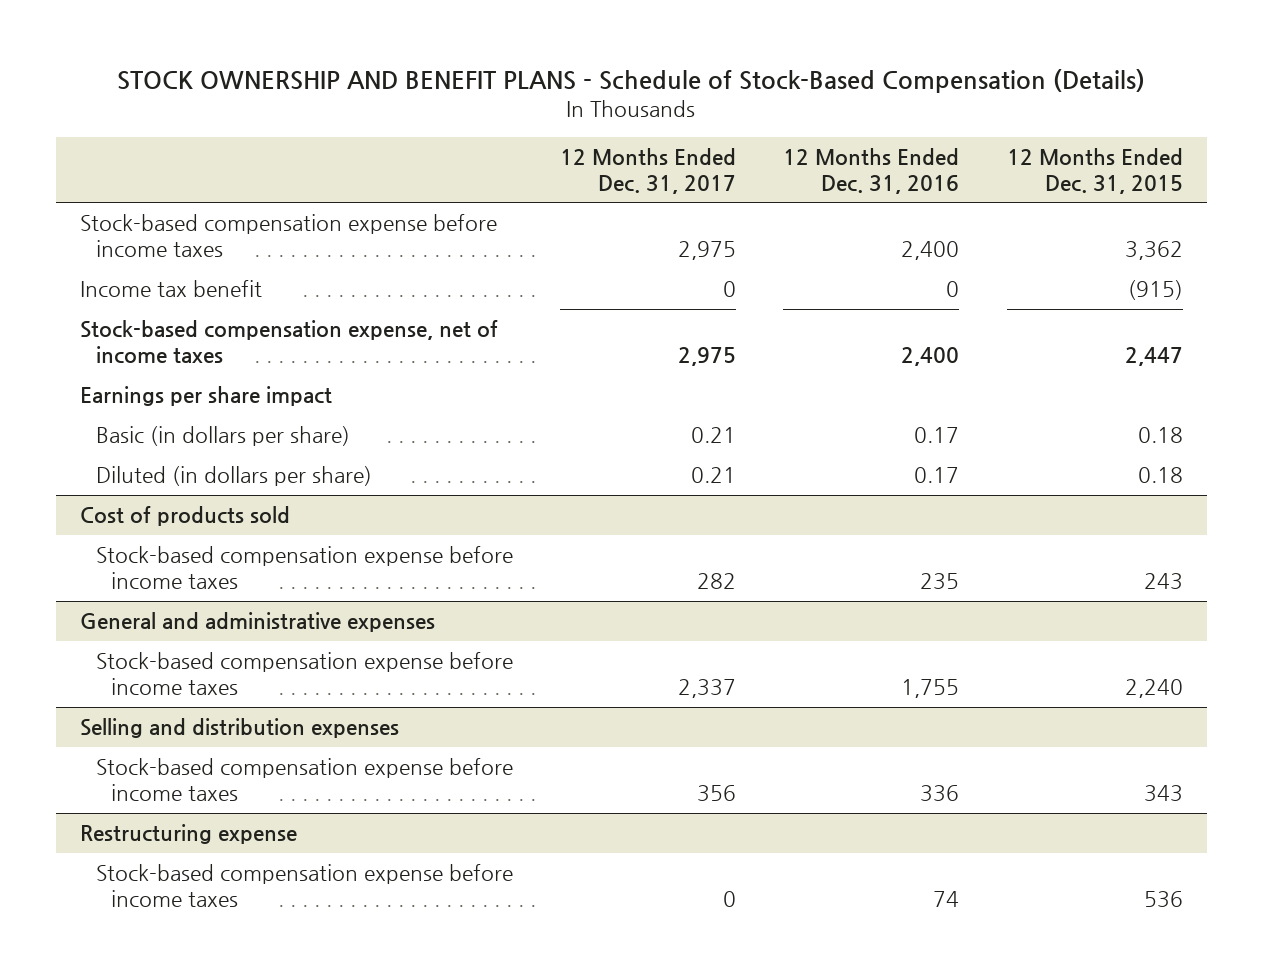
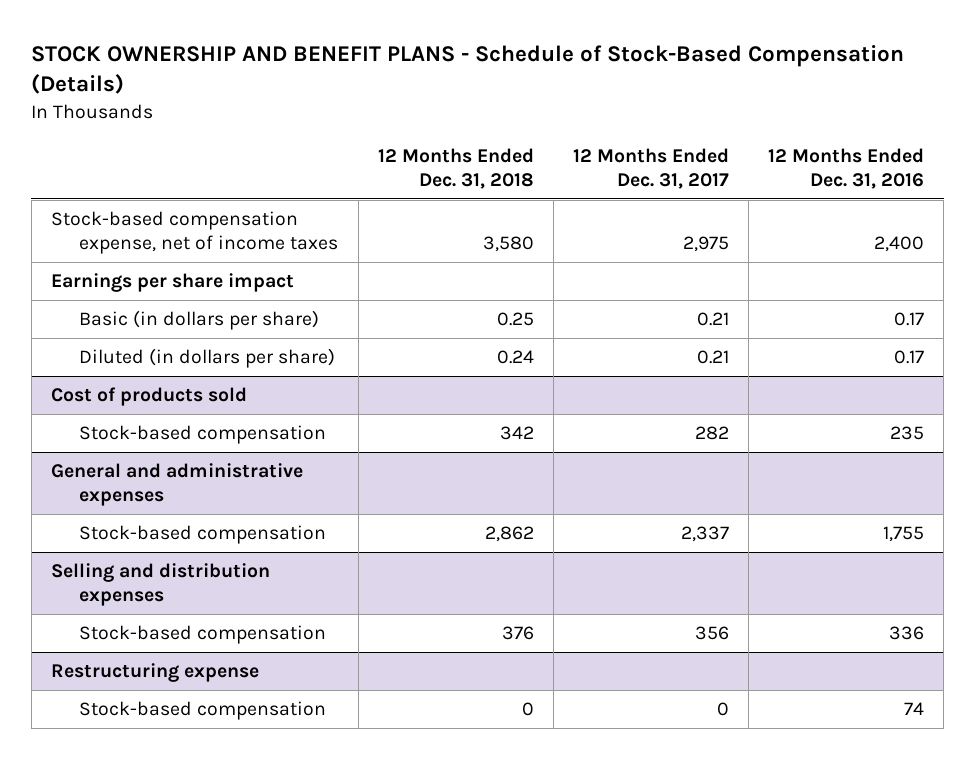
[1006,147,1183,194] 12 Months Ended Dec. 31, 2015 -> none
none -> [377,148,534,190] 12 Months Ended Dec. 31, 2018
[80,214,498,257] Stock-based compensation expense before income taxes -> none
[80,280,263,298] Income tax benefit -> none
[95,546,513,589] Stock-based compensation expense before income taxes -> [79,424,327,444] Stock-based compensation
[95,652,513,695] Stock-based compensation expense before income taxes -> [79,524,327,544] Stock-based compensation
[95,758,513,801] Stock-based compensation expense before income taxes -> [79,624,327,644] Stock-based compensation
[95,864,513,907] Stock-based compensation expense before income taxes -> [79,700,327,720] Stock-based compensation

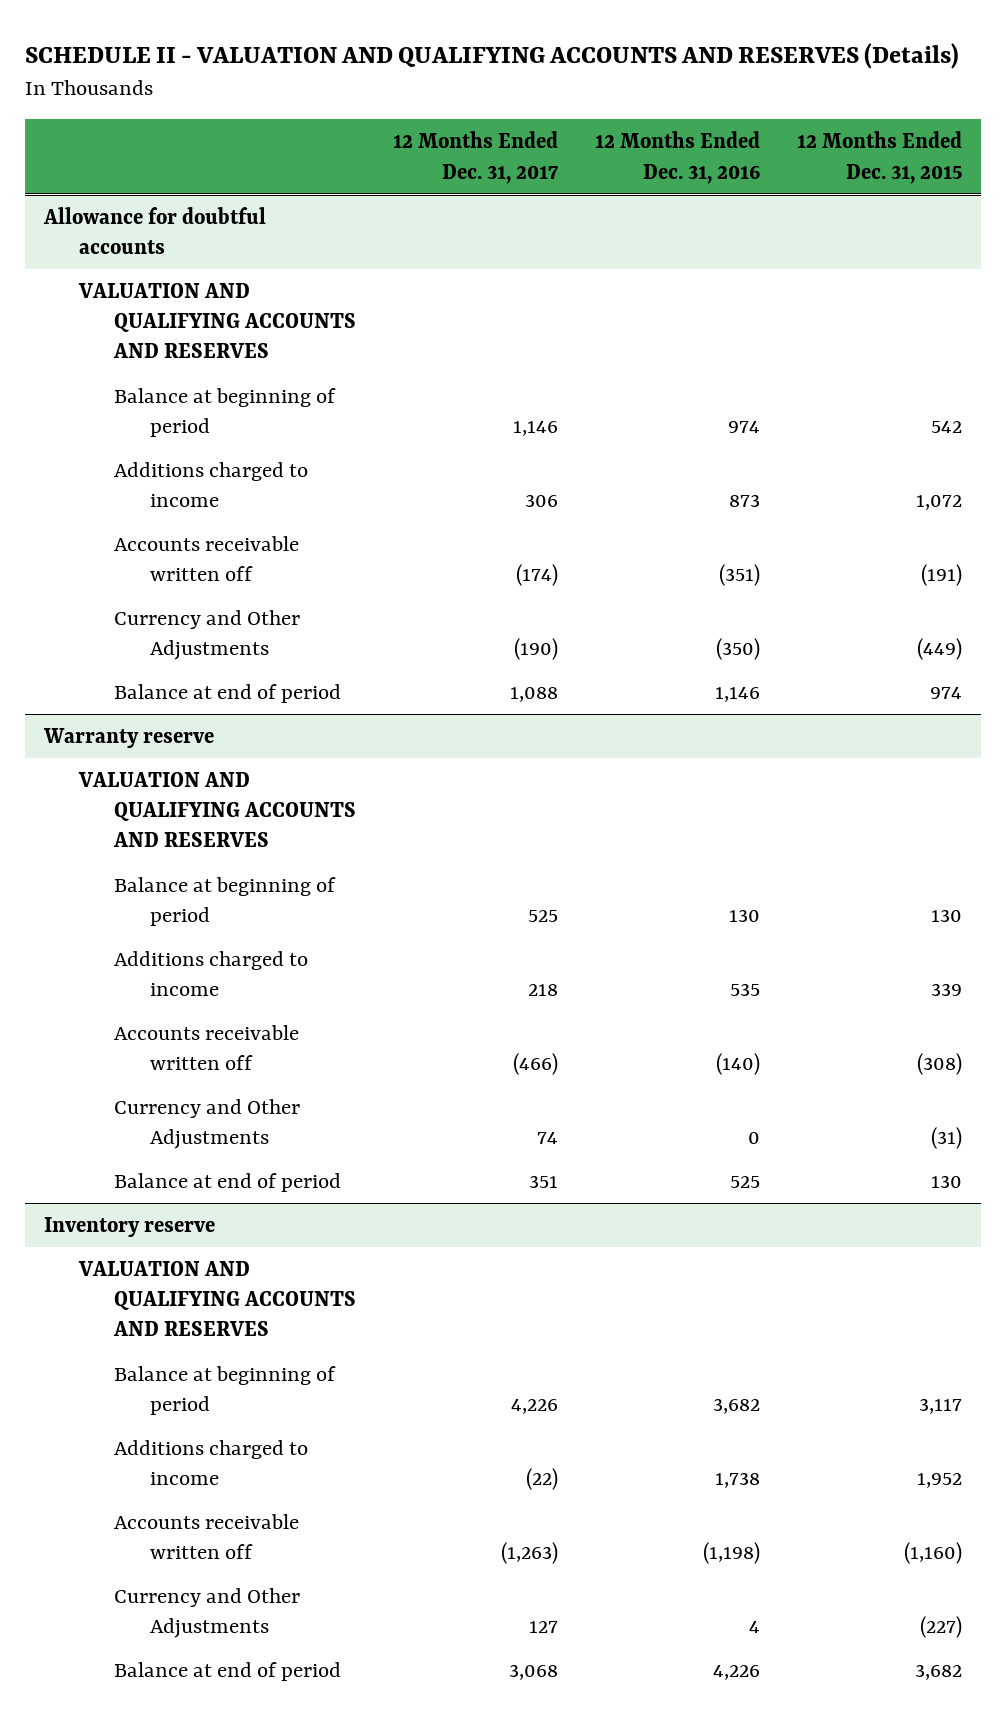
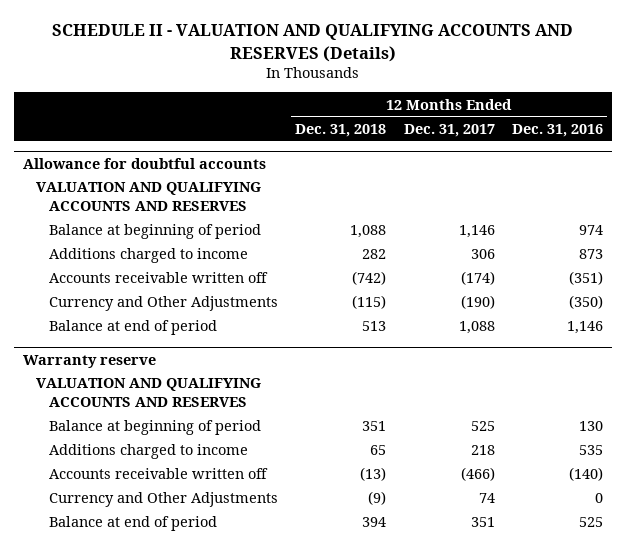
[797,131,963,184] 12 Months Ended Dec. 31, 2015 -> none
none -> [295,123,387,137] Dec. 31, 2018
[43,1216,215,1237] Inventory reserve -> none
[78,1260,357,1337] VALUATION AND QUALIFYING ACCOUNTS AND RESERVES -> none
[114,1365,337,1416] Balance at beginning of period -> none
[114,1439,309,1486] Additions charged to income -> none
[114,1513,300,1560] Accounts receivable written off -> none
[114,1587,301,1639] Currency and Other Adjustments -> none
[114,1661,342,1681] Balance at end of period -> none

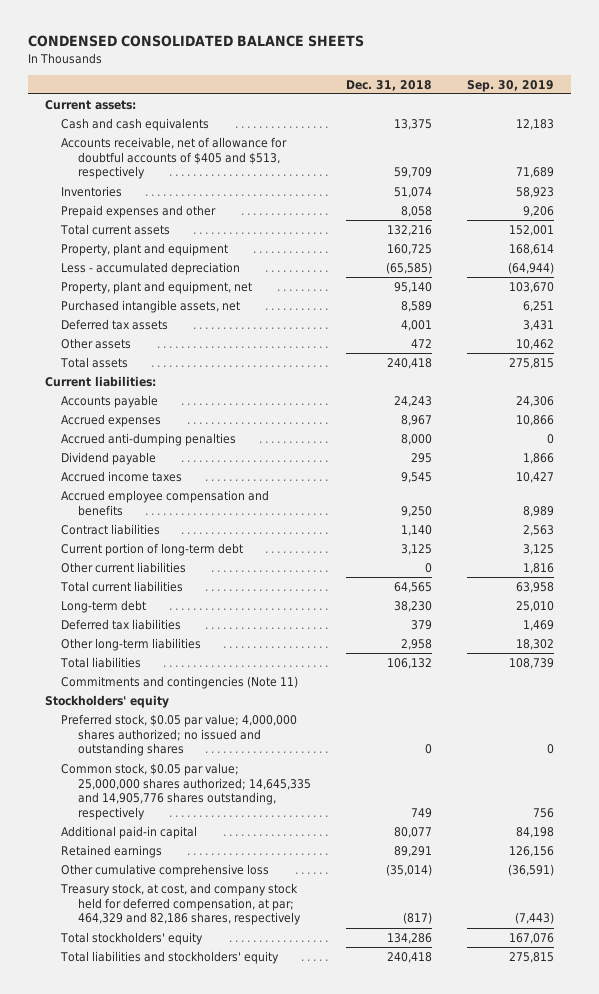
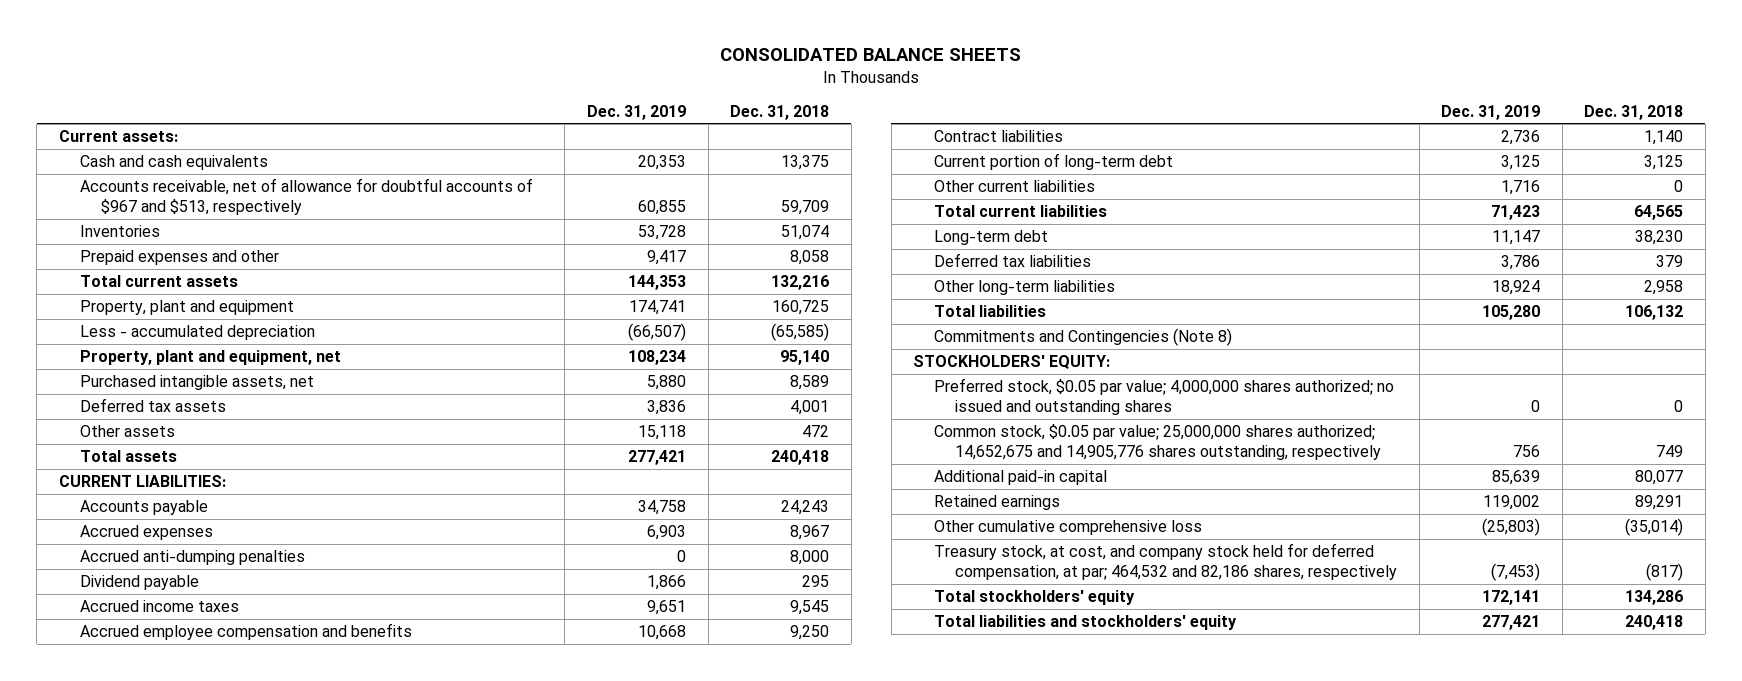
[27,35,364,48] CONDENSED CONSOLIDATED BALANCE SHEETS -> [720,48,1022,62] CONSOLIDATED BALANCE SHEETS
[466,79,554,92] Sep. 30, 2019 -> none
none -> [587,104,687,120] Dec. 31, 2019
[61,137,288,180] Accounts receivable, net of allowance for doubtful accounts of $405 and $513, respectively -> [79,177,533,216] Accounts receivable, net of allowance for doubtful accounts of $967 and $513, respectively
[44,376,156,388] Current liabilities: -> [58,474,226,487] CURRENT LIABILITIES:
[61,676,299,690] Commitments and contingencies (Note 11) -> [934,327,1233,346] Commitments and Contingencies (Note 8)
[44,695,169,709] Stockholders' equity -> [913,354,1111,369] STOCKHOLDERS' EQUITY:
[61,763,311,820] Common stock, $0.05 par value; 25,000,000 shares authorized; 14,645,335 and 14,905,776 shares outstanding, respectively -> [934,423,1382,461] Common stock, $0.05 par value; 25,000,000 shares authorized; 14,652,675 and 14,905,776 shares outstanding, respectively
[60,883,301,926] Treasury stock, at cost, and company stock held for deferred compensation, at par; 464,329 and 82,186 shares, respectively -> [934,542,1398,581] Treasury stock, at cost, and company stock held for deferred compensation, at par; 464,532 and 82,186 shares, respectively

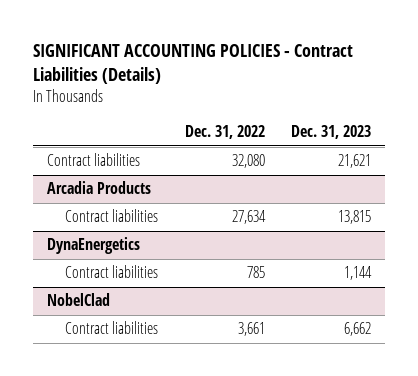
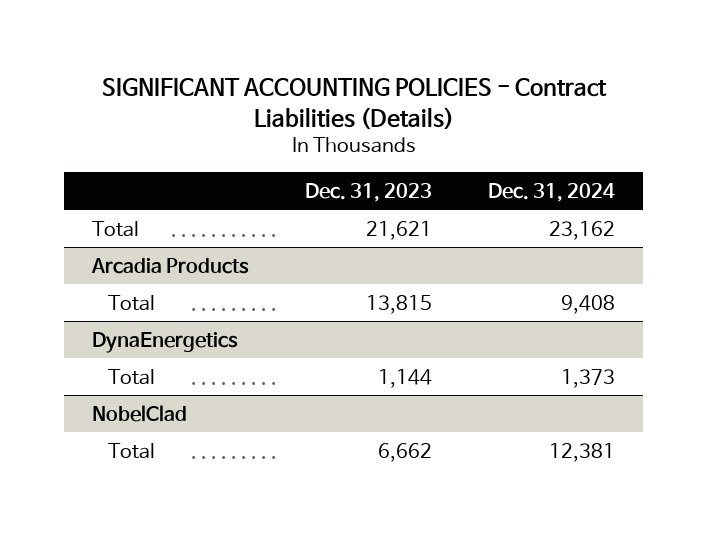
[184,125,265,140] Dec. 31, 2022 -> none
none -> [488,182,616,202] Dec. 31, 2024
[46,153,140,167] Contract liabilities -> [92,220,140,237] Total
[65,209,159,223] Contract liabilities -> [108,294,156,311] Total
[65,265,159,279] Contract liabilities -> [108,368,156,385] Total
[65,321,159,335] Contract liabilities -> [108,442,156,459] Total

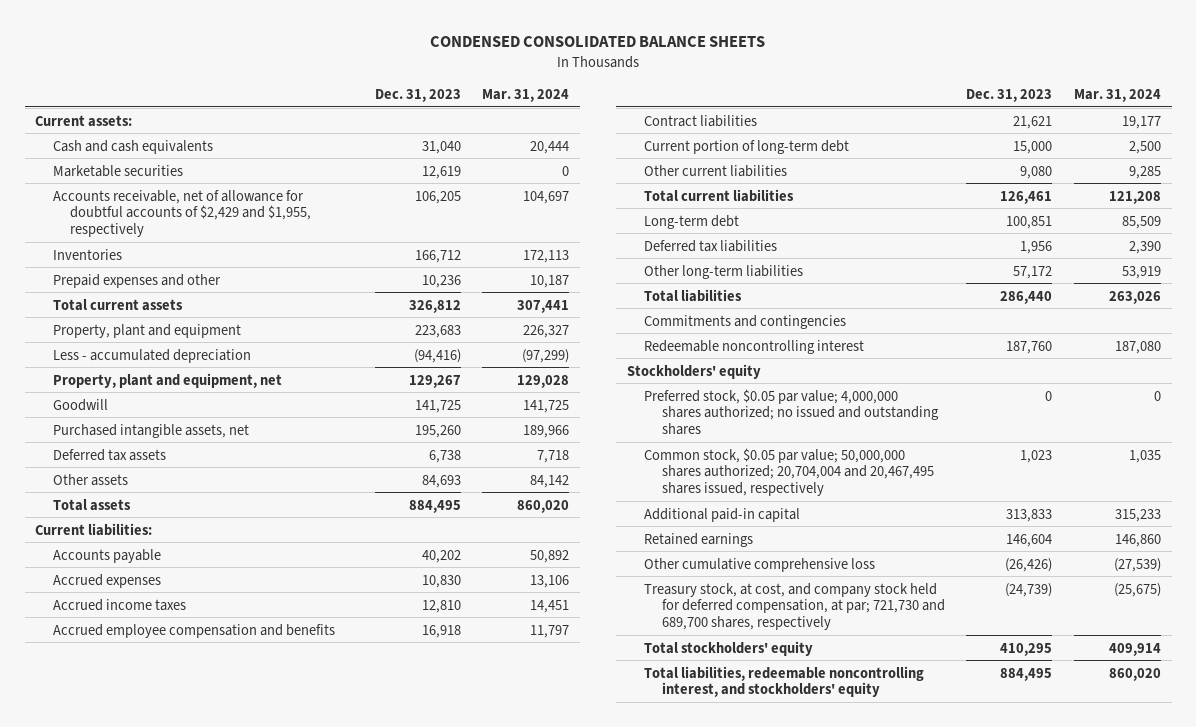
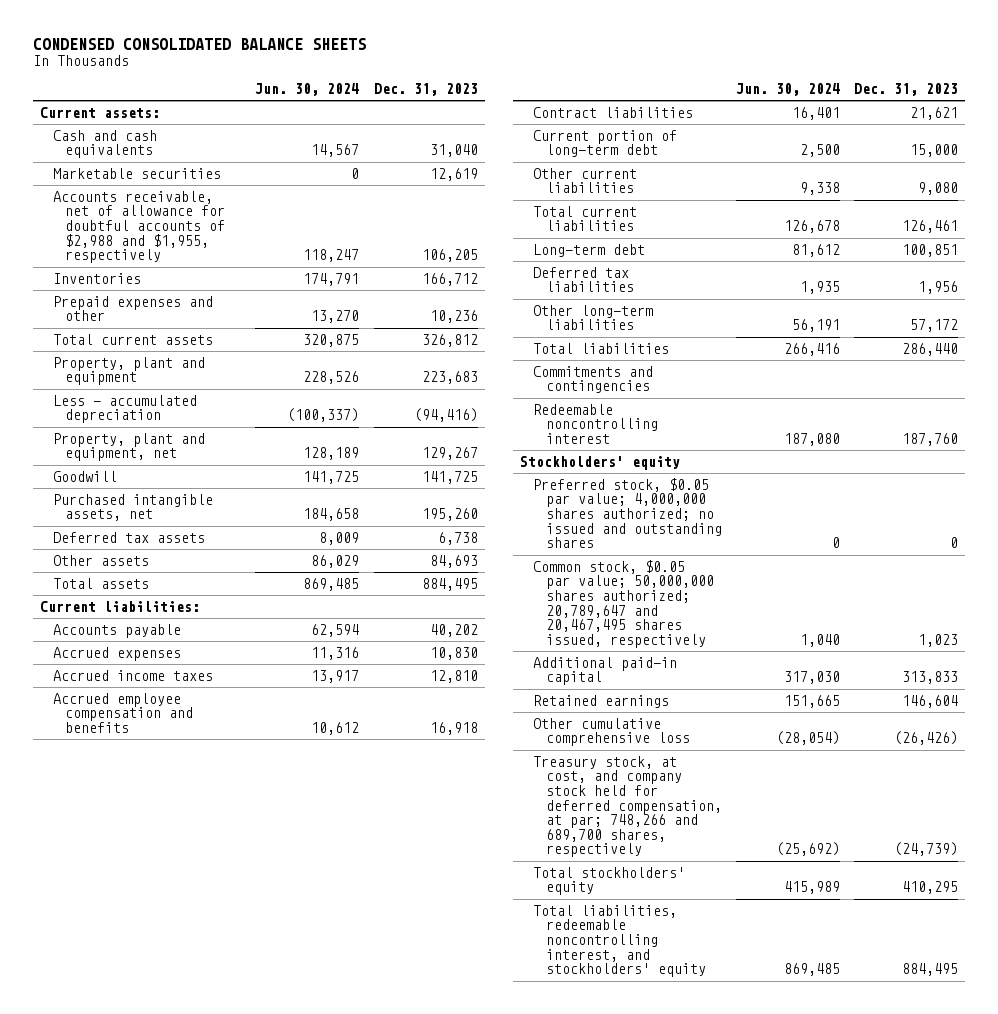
[482,88,570,102] Mar. 31, 2024 -> none
none -> [255,82,360,96] Jun. 30, 2024
[52,189,312,237] Accounts receivable, net of allowance for doubtful accounts of $2,429 and $1,955, respectively -> [52,190,226,264] Accounts receivable, net of allowance for doubtful accounts of $2,988 and $1,955, respectively
[644,447,934,496] Common stock, $0.05 par value; 50,000,000 shares authorized; 20,704,004 and 20,467,495 shares issued, respectively -> [532,559,714,648] Common stock, $0.05 par value; 50,000,000 shares authorized; 20,789,647 and 20,467,495 shares issued, respectively
[644,582,945,630] Treasury stock, at cost, and company stock held for deferred compensation, at par; 721,730 and 689,700 shares, respectively -> [532,755,722,858] Treasury stock, at cost, and company stock held for deferred compensation, at par; 748,266 and 689,700 shares, respectively

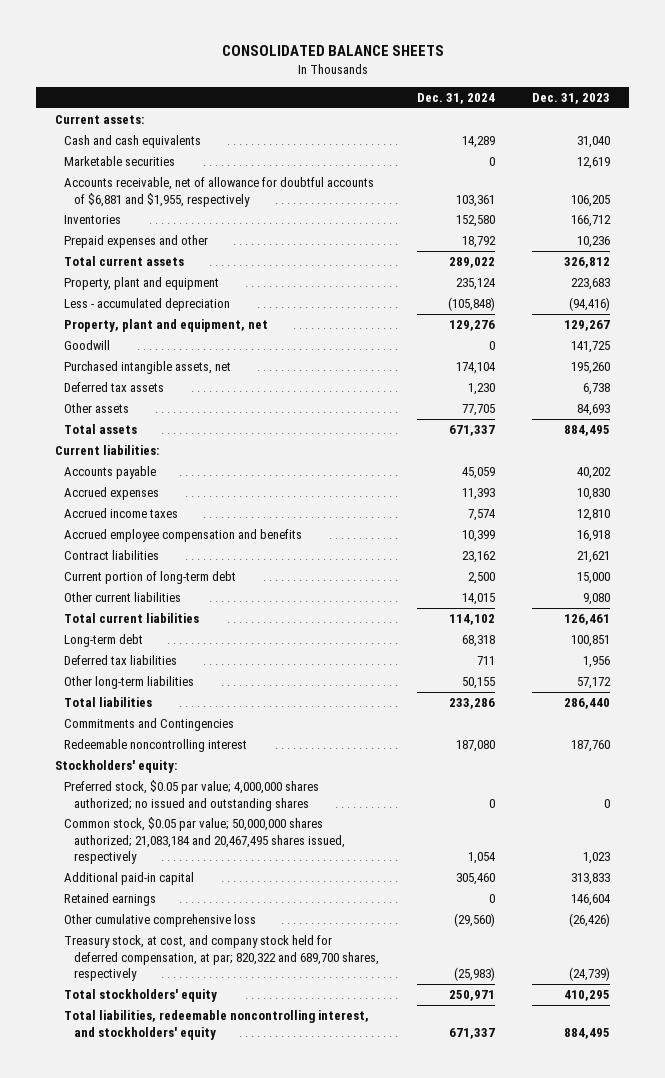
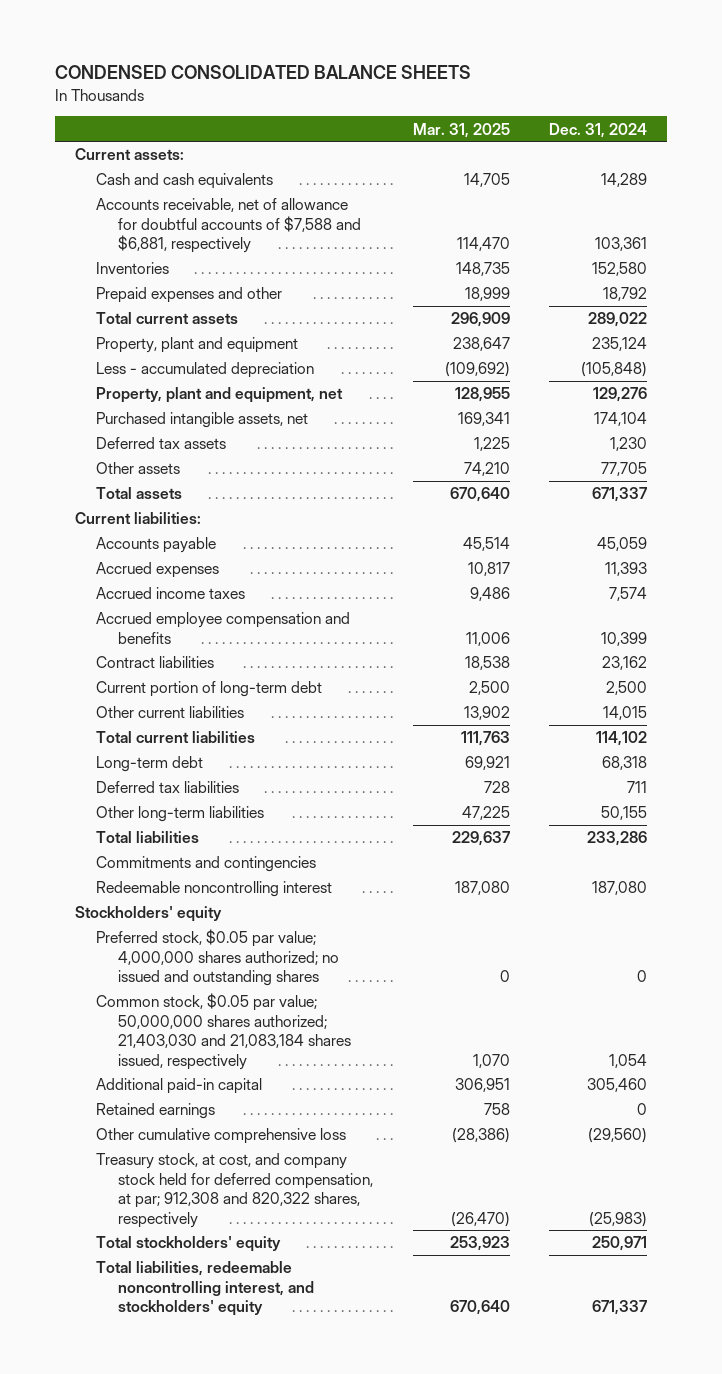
[221,45,444,57] CONSOLIDATED BALANCE SHEETS -> [54,65,471,80] CONDENSED CONSOLIDATED BALANCE SHEETS
[532,93,611,105] Dec. 31, 2023 -> none
none -> [412,122,510,138] Mar. 31, 2025
[64,155,176,166] Marketable securities -> none
[64,176,375,207] Accounts receivable, net of allowance for doubtful accounts of $6,881 and $1,955, respectively -> [96,198,362,254] Accounts receivable, net of allowance for doubtful accounts of $7,588 and $6,881, respectively
[64,339,111,350] Goodwill -> none
[64,717,235,731] Commitments and Contingencies -> [96,856,317,873] Commitments and contingencies
[54,759,177,773] Stockholders' equity: -> [74,906,222,923] Stockholders' equity
[64,816,345,865] Common stock, $0.05 par value; 50,000,000 shares authorized; 21,083,184 and 20,467,495 shares issued, respectively -> [96,993,352,1070] Common stock, $0.05 par value; 50,000,000 shares authorized; 21,403,030 and 21,083,184 shares issued, respectively
[64,934,379,982] Treasury stock, at cost, and company stock held for deferred compensation, at par; 820,322 and 689,700 shares, respectively -> [96,1153,374,1228] Treasury stock, at cost, and company stock held for deferred compensation, at par; 912,308 and 820,322 shares, respectively

